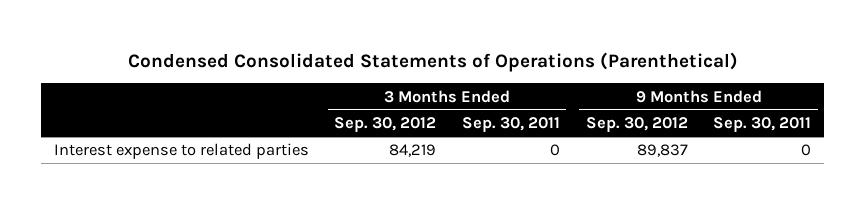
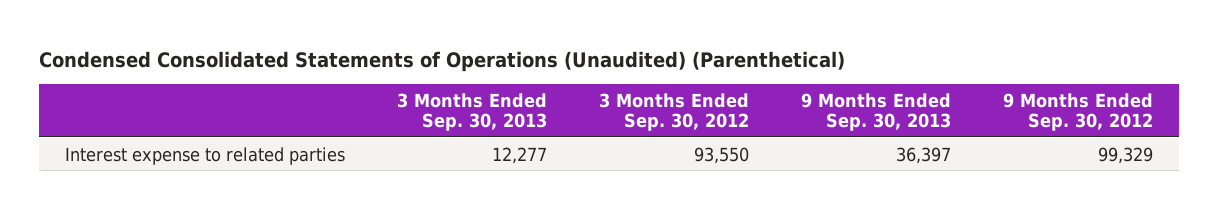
[127,51,738,72] Condensed Consolidated Statements of Operations (Parenthetical) -> [39,50,846,72] Condensed Consolidated Statements of Operations (Unaudited) (Parenthetical)
[462,117,561,133] Sep. 30, 2011 -> none
[713,117,812,133] Sep. 30, 2011 -> none
none -> [397,92,548,132] 3 Months Ended Sep. 30, 2013
none -> [801,92,952,132] 9 Months Ended Sep. 30, 2013
[389,144,437,158] 84,219 -> [694,146,750,164] 93,550
[636,144,688,158] 89,837 -> [1098,146,1154,164] 99,329

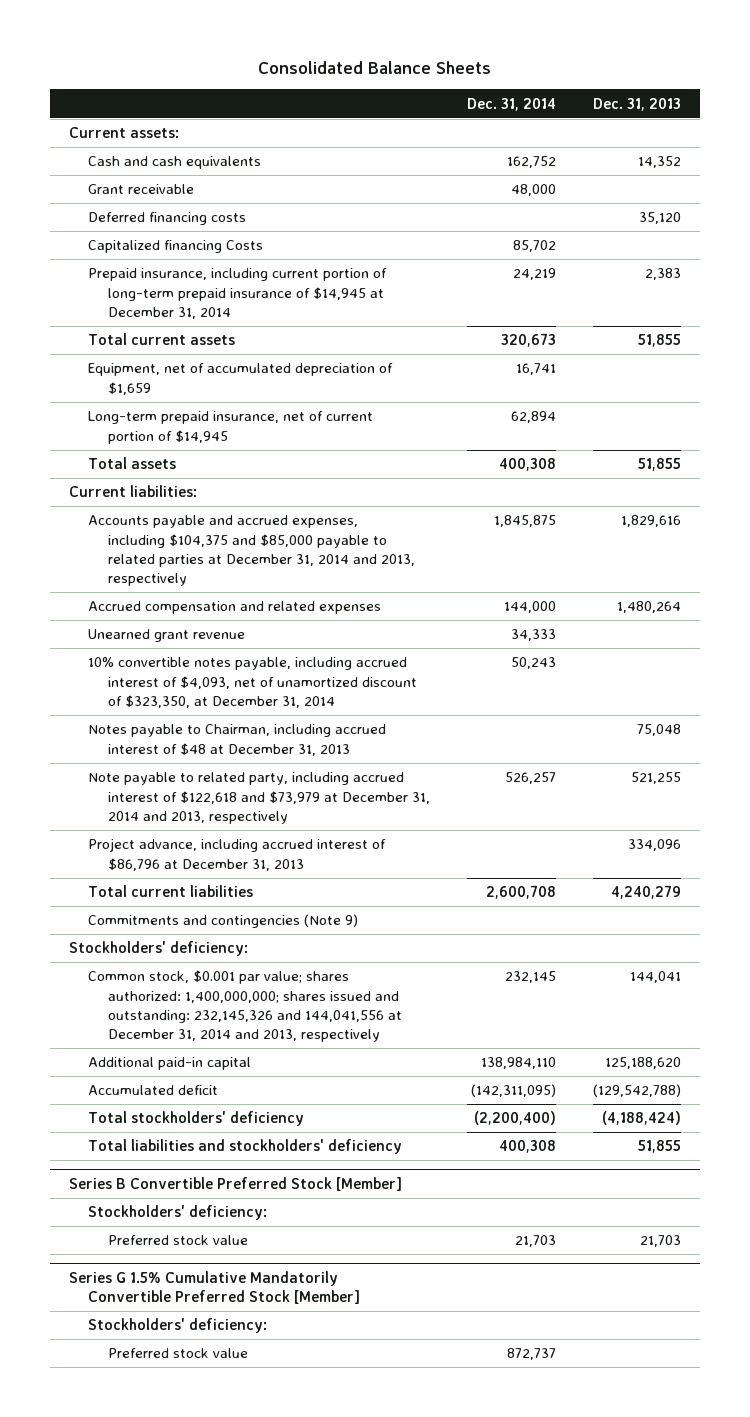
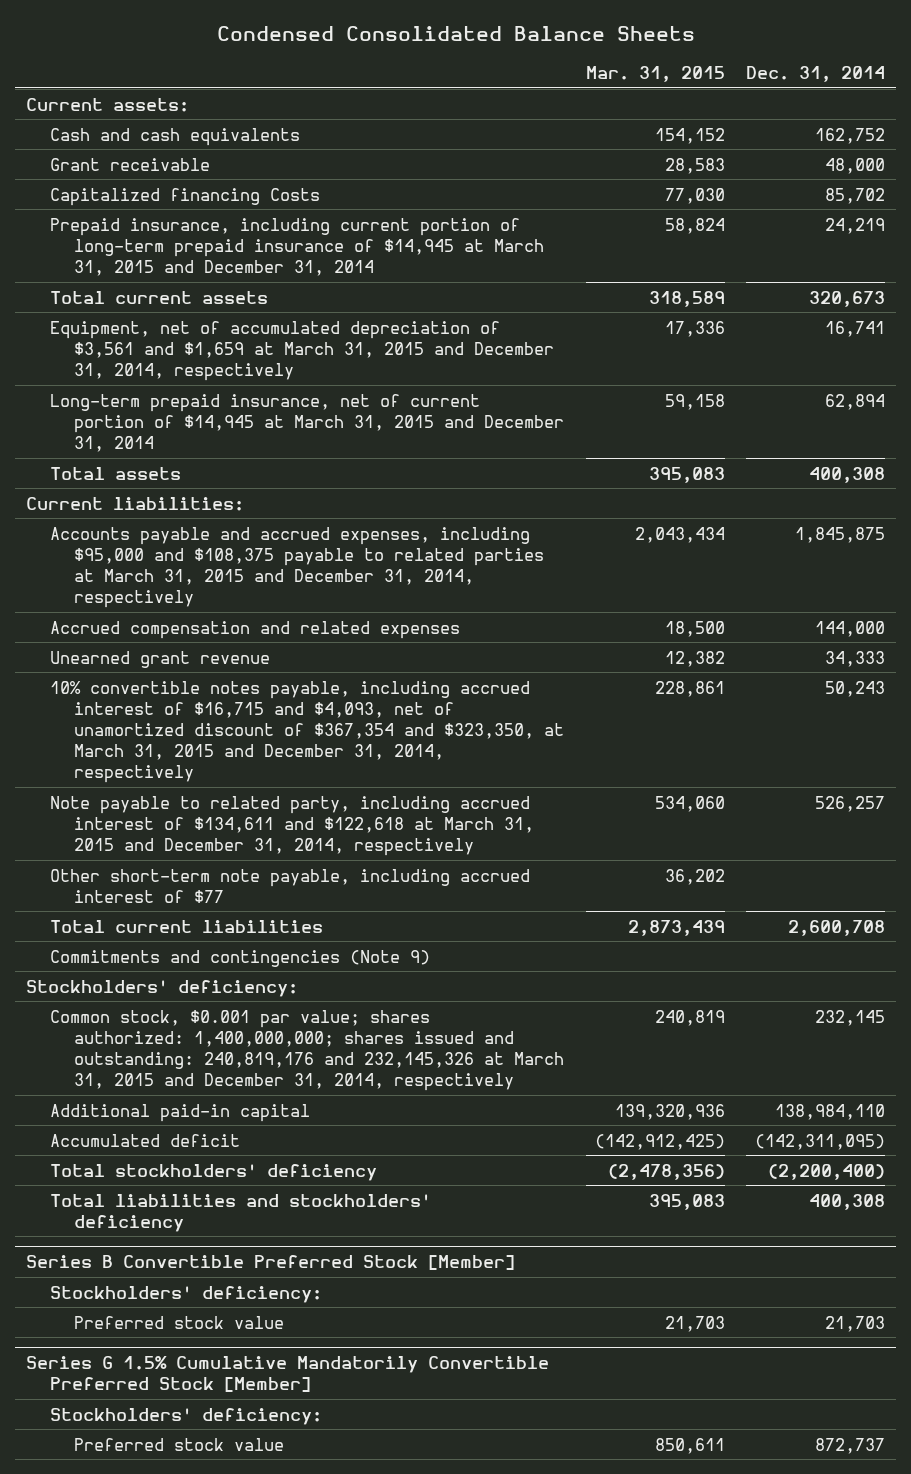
[258,61,492,75] Consolidated Balance Sheets -> [216,25,695,41] Condensed Consolidated Balance Sheets
[592,97,681,111] Dec. 31, 2013 -> none
none -> [585,65,725,82] Mar. 31, 2015
[88,212,247,226] Deferred financing costs -> none
[88,268,388,319] Prepaid insurance, including current portion of long-term prepaid insurance of $14,945 at December 31, 2014 -> [49,217,544,276] Prepaid insurance, including current portion of long-term prepaid insurance of $14,945 at March 31, 2015 and December 31, 2014
[88,363,394,395] Equipment, net of accumulated depreciation of $1,659 -> [49,320,554,381] Equipment, net of accumulated depreciation of $3,561 and $1,659 at March 31, 2015 and December 31, 2014, respectively
[88,411,374,444] Long-term prepaid insurance, net of current portion of $14,945 -> [49,393,564,452] Long-term prepaid insurance, net of current portion of $14,945 at March 31, 2015 and December 31, 2014
[88,515,415,587] Accounts payable and accrued expenses, including $104,375 and $85,000 payable to related parties at December 31, 2014 and 2013, respectively -> [49,526,544,608] Accounts payable and accrued expenses, including $95,000 and $108,375 payable to related parties at March 31, 2015 and December 31, 2014, respectively
[88,724,387,756] Notes payable to Chairman, including accrued interest of $48 at December 31, 2013 -> none
[88,657,417,708] 10% convertible notes payable, including accrued interest of $4,093, net of unamortized discount of $323,350, at December 31, 2014 -> [49,680,564,783] 10% convertible notes payable, including accrued interest of $16,715 and $4,093, net of unamortized discount of $367,354 and $323,350, at March 31, 2015 and December 31, 2014, respectively
[88,772,430,824] Note payable to related party, including accrued interest of $122,618 and $73,979 at December 31, 2014 and 2013, respectively -> [49,795,534,856] Note payable to related party, including accrued interest of $134,611 and $122,618 at March 31, 2015 and December 31, 2014, respectively
[88,838,387,871] Project advance, including accrued interest of $86,796 at December 31, 2013 -> [49,868,530,903] Other short-term note payable, including accrued interest of $77
[88,970,402,1043] Common stock, $0.001 par value; shares authorized: 1,400,000,000; shares issued and outstanding: 232,145,326 and 144,041,556 at December 31, 2014 and 2013, respectively -> [49,1009,564,1091] Common stock, $0.001 par value; shares authorized: 1,400,000,000; shares issued and outstanding: 240,819,176 and 232,145,326 at March 31, 2015 and December 31, 2014, respectively

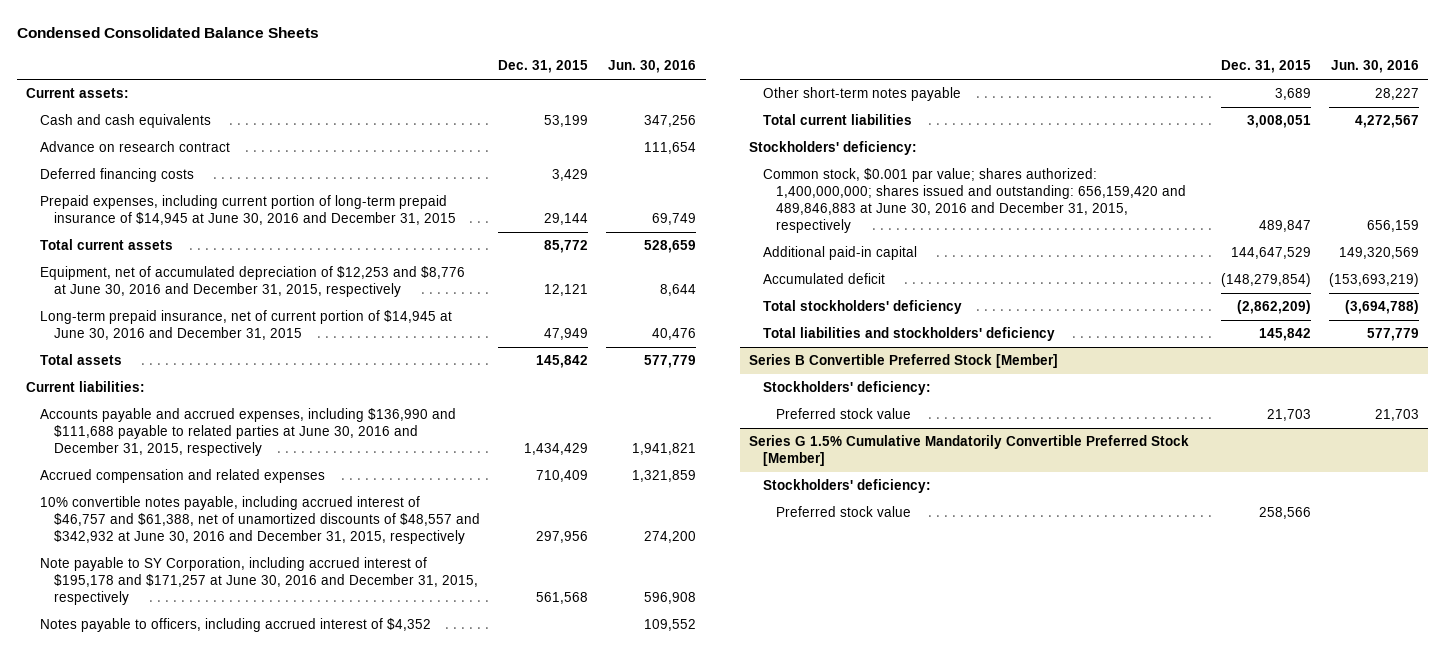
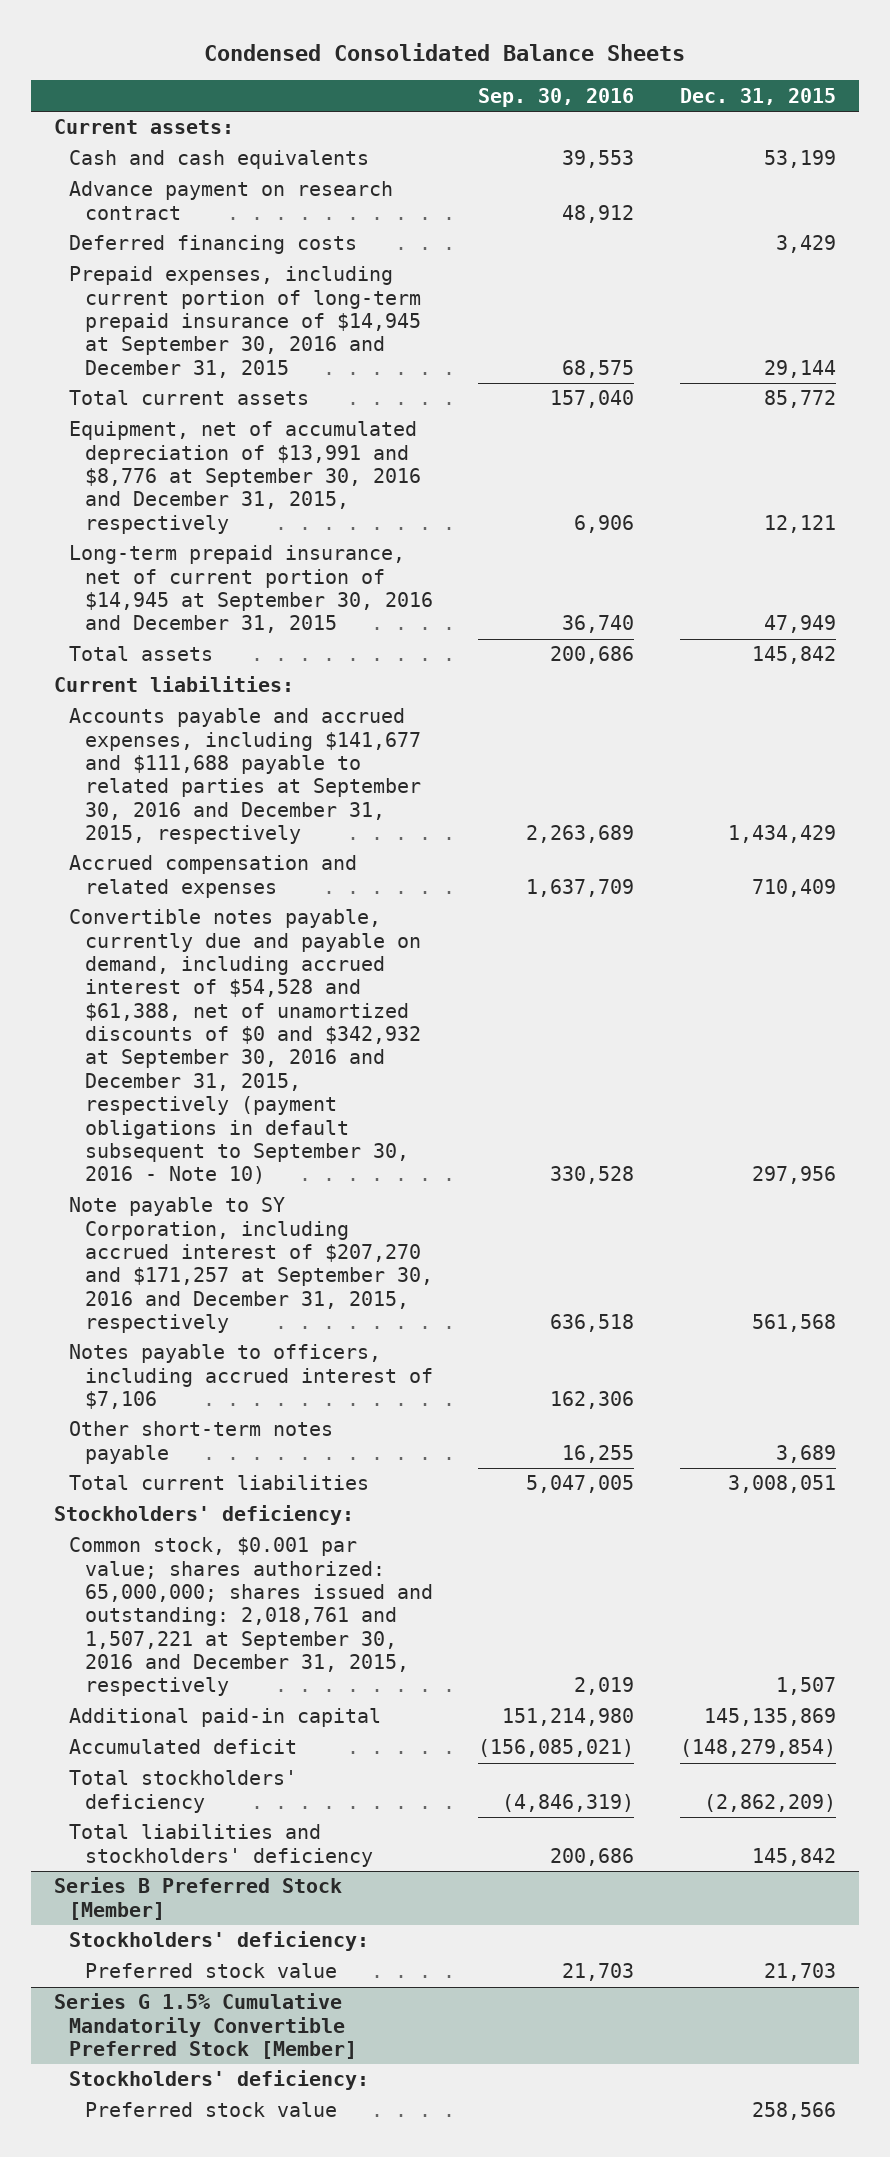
[608,59,697,73] Jun. 30, 2016 -> none
none -> [478,87,635,107] Sep. 30, 2016
[39,141,230,153] Advance on research contract -> [69,181,394,220] Advance payment on research contract
[39,195,456,226] Prepaid expenses, including current portion of long-term prepaid insurance of $14,945 at June 30, 2016 and December 31, 2015 -> [69,266,421,378] Prepaid expenses, including current portion of long-term prepaid insurance of $14,945 at September 30, 2016 and December 31, 2015
[39,266,465,298] Equipment, net of accumulated depreciation of $12,253 and $8,776 at June 30, 2016 and December 31, 2015, respectively -> [69,421,421,534] Equipment, net of accumulated depreciation of $13,991 and $8,776 at September 30, 2016 and December 31, 2015, respectively
[39,310,452,341] Long-term prepaid insurance, net of current portion of $14,945 at June 30, 2016 and December 31, 2015 -> [69,545,433,634] Long-term prepaid insurance, net of current portion of $14,945 at September 30, 2016 and December 31, 2015
[39,408,456,457] Accounts payable and accrued expenses, including $136,990 and $111,688 payable to related parties at June 30, 2016 and December 31, 2015, respectively -> [69,708,421,845] Accounts payable and accrued expenses, including $141,677 and $111,688 payable to related parties at September 30, 2016 and December 31, 2015, respectively
[39,496,480,545] 10% convertible notes payable, including accrued interest of $46,757 and $61,388, net of unamortized discounts of $48,557 and $342,932 at June 30, 2016 and December 31, 2015, respectively -> [69,909,421,1185] Convertible notes payable, currently due and payable on demand, including accrued interest of $54,528 and $61,388, net of unamortized discounts of $0 and $342,932 at September 30, 2016 and December 31, 2015, respectively (payment obligations in default subsequent to September 30, 2016 - Note 10)
[39,557,478,606] Note payable to SY Corporation, including accrued interest of $195,178 and $171,257 at June 30, 2016 and December 31, 2015, respectively -> [69,1197,433,1334] Note payable to SY Corporation, including accrued interest of $207,270 and $171,257 at September 30, 2016 and December 31, 2015, respectively
[39,618,431,633] Notes payable to officers, including accrued interest of $4,352 -> [69,1344,433,1410] Notes payable to officers, including accrued interest of $7,106
[762,168,1187,234] Common stock, $0.001 par value; shares authorized: 1,400,000,000; shares issued and outstanding: 656,159,420 and 489,846,883 at June 30, 2016 and December 31, 2015, respectively -> [69,1537,433,1697] Common stock, $0.001 par value; shares authorized: 65,000,000; shares issued and outstanding: 2,018,761 and 1,507,221 at September 30, 2016 and December 31, 2015, respectively
[1258,220,1311,233] 489,847 -> [775,1677,836,1696] 1,507
[1230,247,1311,260] 144,647,529 -> [703,1708,836,1727] 145,135,869
[748,354,1058,369] Series B Convertible Preferred Stock [Member] -> [54,1877,343,1920] Series B Preferred Stock [Member]

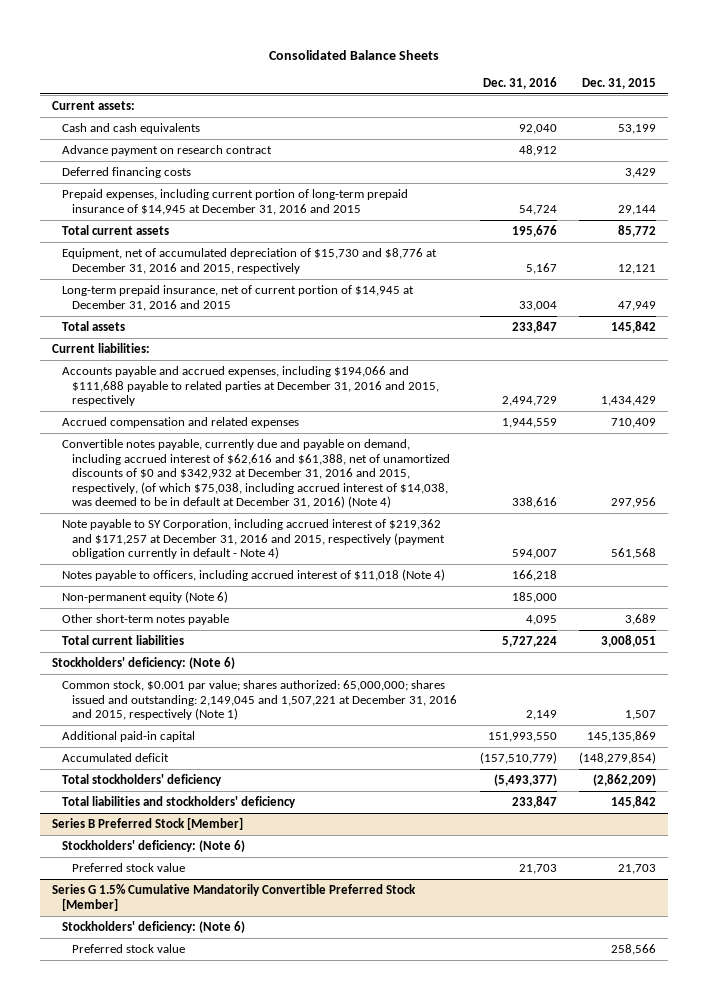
[203,43,685,62] Condensed Consolidated Balance Sheets -> [268,49,439,60] Consolidated Balance Sheets
[478,87,635,107] Sep. 30, 2016 -> none
none -> [482,76,557,89] Dec. 31, 2016
[69,266,421,378] Prepaid expenses, including current portion of long-term prepaid insurance of $14,945 at September 30, 2016 and December 31, 2015 -> [61,189,408,215] Prepaid expenses, including current portion of long-term prepaid insurance of $14,945 at December 31, 2016 and 2015
[69,421,421,534] Equipment, net of accumulated depreciation of $13,991 and $8,776 at September 30, 2016 and December 31, 2015, respectively -> [61,248,437,274] Equipment, net of accumulated depreciation of $15,730 and $8,776 at December 31, 2016 and 2015, respectively
[69,545,433,634] Long-term prepaid insurance, net of current portion of $14,945 at September 30, 2016 and December 31, 2015 -> [61,285,414,311] Long-term prepaid insurance, net of current portion of $14,945 at December 31, 2016 and 2015
[69,708,421,845] Accounts payable and accrued expenses, including $141,677 and $111,688 payable to related parties at September 30, 2016 and December 31, 2015, respectively -> [61,366,439,407] Accounts payable and accrued expenses, including $194,066 and $111,688 payable to related parties at December 31, 2016 and 2015, respectively
[69,909,421,1185] Convertible notes payable, currently due and payable on demand, including accrued interest of $54,528 and $61,388, net of unamortized discounts of $0 and $342,932 at September 30, 2016 and December 31, 2015, respectively (payment obligations in default subsequent to September 30, 2016 - Note 10) -> [61,439,450,509] Convertible notes payable, currently due and payable on demand, including accrued interest of $62,616 and $61,388, net of unamortized discounts of $0 and $342,932 at December 31, 2016 and 2015, respectively, (of which $75,038, including accrued interest of $14,038, was deemed to be in default at December 31, 2016) (Note 4)
[69,1197,433,1334] Note payable to SY Corporation, including accrued interest of $207,270 and $171,257 at September 30, 2016 and December 31, 2015, respectively -> [61,519,445,560] Note payable to SY Corporation, including accrued interest of $219,362 and $171,257 at December 31, 2016 and 2015, respectively (payment obligation currently in default - Note 4)
[69,1344,433,1410] Notes payable to officers, including accrued interest of $7,106 -> [61,569,445,582] Notes payable to officers, including accrued interest of $11,018 (Note 4)
none -> [61,591,228,604] Non-permanent equity (Note 6)
[54,1505,355,1526] Stockholders' deficiency: -> [51,657,235,670] Stockholders' deficiency: (Note 6)
[69,1537,433,1697] Common stock, $0.001 par value; shares authorized: 65,000,000; shares issued and outstanding: 2,018,761 and 1,507,221 at September 30, 2016 and December 31, 2015, respectively -> [61,680,457,721] Common stock, $0.001 par value; shares authorized: 65,000,000; shares issued and outstanding: 2,149,045 and 1,507,221 at December 31, 2016 and 2015, respectively (Note 1)
[69,1931,370,1952] Stockholders' deficiency: -> [61,840,245,853] Stockholders' deficiency: (Note 6)
[69,2070,370,2091] Stockholders' deficiency: -> [61,921,245,934] Stockholders' deficiency: (Note 6)

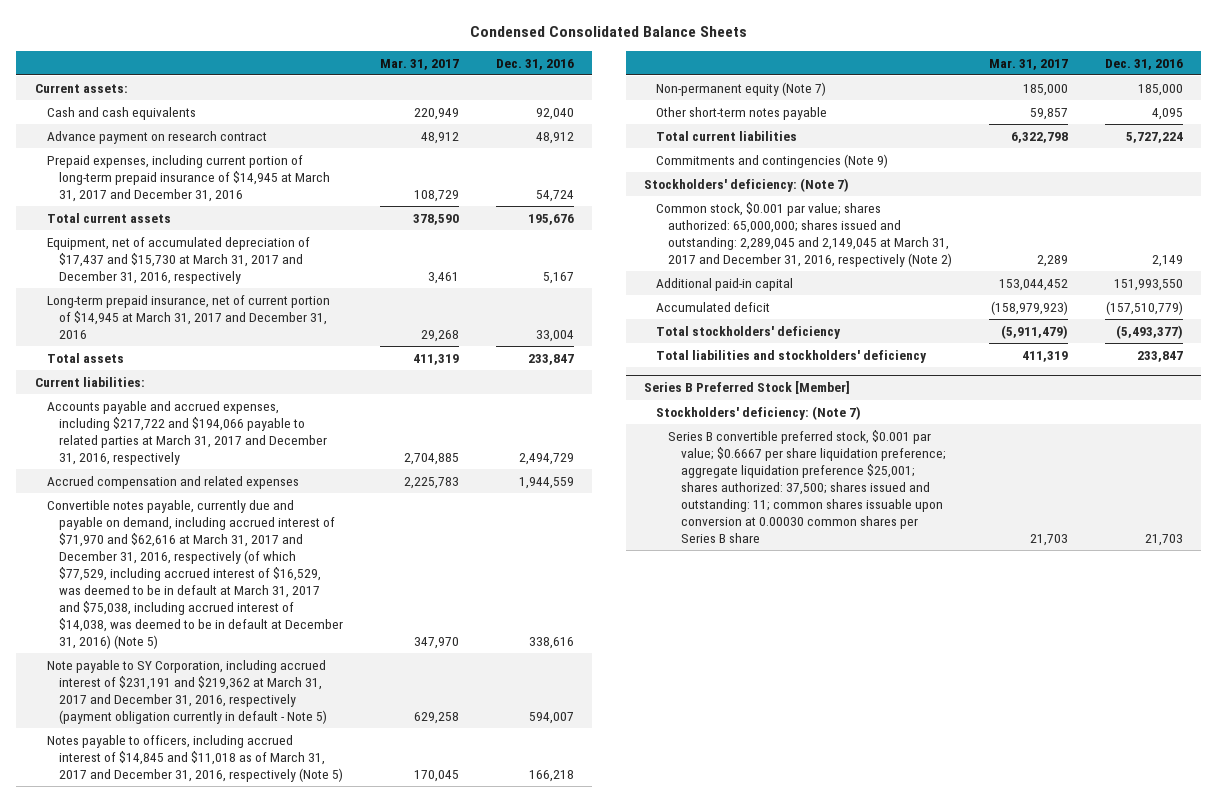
[268,49,439,60] Consolidated Balance Sheets -> [469,26,747,38] Condensed Consolidated Balance Sheets
[582,77,657,89] Dec. 31, 2015 -> none
none -> [380,58,460,70] Mar. 31, 2017
[61,167,191,179] Deferred financing costs -> none
[61,189,408,215] Prepaid expenses, including current portion of long-term prepaid insurance of $14,945 at December 31, 2016 and 2015 -> [47,154,331,202] Prepaid expenses, including current portion of long-term prepaid insurance of $14,945 at March 31, 2017 and December 31, 2016
[61,248,437,274] Equipment, net of accumulated depreciation of $15,730 and $8,776 at December 31, 2016 and 2015, respectively -> [47,236,311,284] Equipment, net of accumulated depreciation of $17,437 and $15,730 at March 31, 2017 and December 31, 2016, respectively
[61,285,414,311] Long-term prepaid insurance, net of current portion of $14,945 at December 31, 2016 and 2015 -> [47,294,331,339] Long-term prepaid insurance, net of current portion of $14,945 at March 31, 2017 and December 31, 2016
[61,366,439,407] Accounts payable and accrued expenses, including $194,066 and $111,688 payable to related parties at December 31, 2016 and 2015, respectively -> [47,400,328,465] Accounts payable and accrued expenses, including $217,722 and $194,066 payable to related parties at March 31, 2017 and December 31, 2016, respectively
[61,439,450,509] Convertible notes payable, currently due and payable on demand, including accrued interest of $62,616 and $61,388, net of unamortized discounts of $0 and $342,932 at December 31, 2016 and 2015, respectively, (of which $75,038, including accrued interest of $14,038, was deemed to be in default at December 31, 2016) (Note 4) -> [47,499,344,649] Convertible notes payable, currently due and payable on demand, including accrued interest of $71,970 and $62,616 at March 31, 2017 and December 31, 2016, respectively (of which $77,529, including accrued interest of $16,529, was deemed to be in default at March 31, 2017 and $75,038, including accrued interest of $14,038, was deemed to be in default at December 31, 2016) (Note 5)
[61,519,445,560] Note payable to SY Corporation, including accrued interest of $219,362 and $171,257 at December 31, 2016 and 2015, respectively (payment obligation currently in default - Note 4) -> [47,659,328,724] Note payable to SY Corporation, including accrued interest of $231,191 and $219,362 at March 31, 2017 and December 31, 2016, respectively (payment obligation currently in default - Note 5)
[61,569,445,582] Notes payable to officers, including accrued interest of $11,018 (Note 4) -> [47,734,344,782] Notes payable to officers, including accrued interest of $14,845 and $11,018 as of March 31, 2017 and December 31, 2016, respectively (Note 5)
[61,591,228,604] Non-permanent equity (Note 6) -> [656,81,827,96] Non-permanent equity (Note 7)
none -> [656,153,889,168] Commitments and contingencies (Note 9)
[51,657,235,670] Stockholders' deficiency: (Note 6) -> [644,177,850,192] Stockholders' deficiency: (Note 7)
[61,680,457,721] Common stock, $0.001 par value; shares authorized: 65,000,000; shares issued and outstanding: 2,149,045 and 1,507,221 at December 31, 2016 and 2015, respectively (Note 1) -> [656,201,953,267] Common stock, $0.001 par value; shares authorized: 65,000,000; shares issued and outstanding: 2,289,045 and 2,149,045 at March 31, 2017 and December 31, 2016, respectively (Note 2)
[51,884,416,911] Series G 1.5% Cumulative Mandatorily Convertible Preferred Stock [Member] -> none
[61,921,245,934] Stockholders' deficiency: (Note 6) -> none
[71,944,185,954] Preferred stock value -> none
[61,840,245,853] Stockholders' deficiency: (Note 6) -> [656,405,862,420] Stockholders' deficiency: (Note 7)
[71,863,185,873] Preferred stock value -> [668,429,946,543] Series B convertible preferred stock, $0.001 par value; $0.6667 per share liquidation preference; aggregate liquidation preference $25,001; shares authorized: 37,500; shares issued and outstanding: 11; common shares issuable upon conversion at 0.00030 common shares per Series B share

